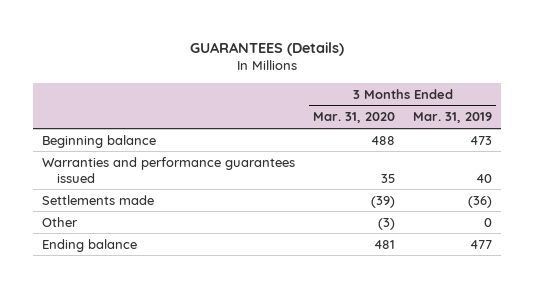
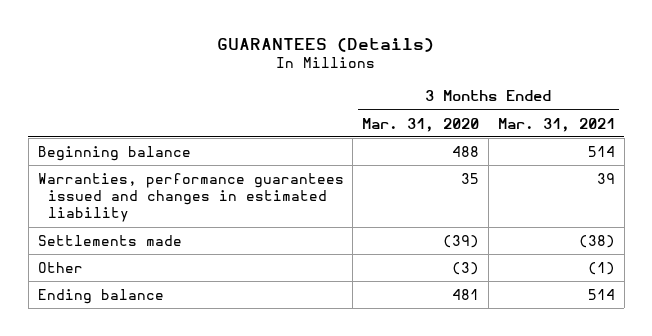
[413,112,493,124] Mar. 31, 2019 -> none
none -> [497,117,615,132] Mar. 31, 2021
[42,156,296,183] Warranties and performance guarantees issued -> [37,172,344,223] Warranties, performance guarantees issued and changes in estimated liability

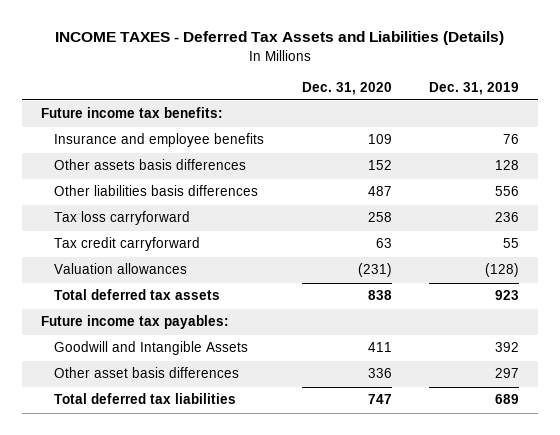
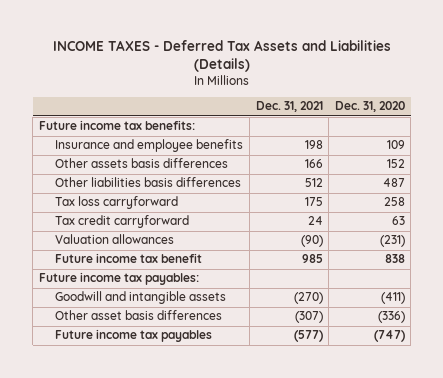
[429,81,520,95] Dec. 31, 2019 -> none
none -> [255,101,323,113] Dec. 31, 2021
[53,289,220,301] Total deferred tax assets -> [55,253,203,264] Future income tax benefit
[53,393,236,405] Total deferred tax liabilities -> none
[53,341,248,356] Goodwill and Intangible Assets -> [55,291,227,305] Goodwill and intangible assets
[367,342,392,353] 411 -> [380,292,405,305] (411)
[367,368,392,379] 336 -> [377,311,405,324] (336)
none -> [55,329,213,343] Future income tax payables

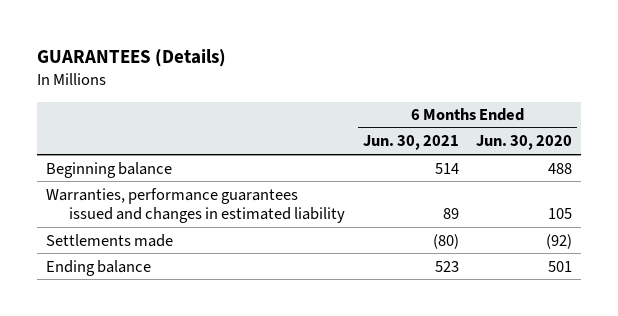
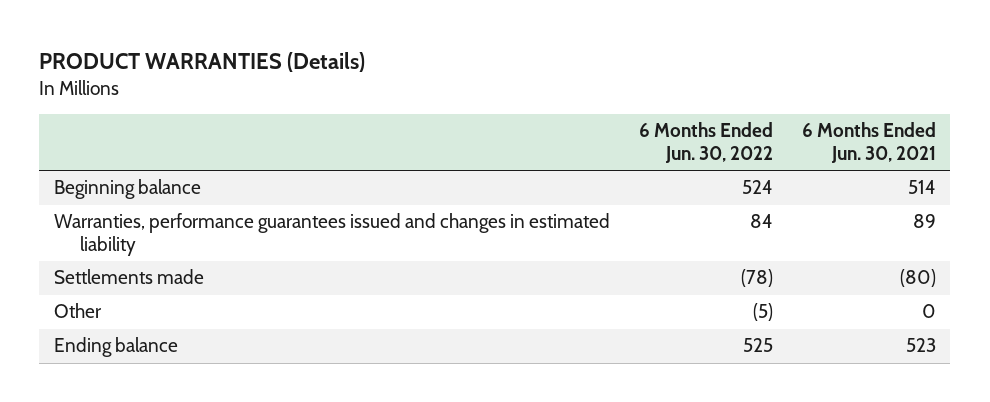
[36,48,226,67] GUARANTEES (Details) -> [39,51,366,72] PRODUCT WARRANTIES (Details)
[476,135,573,151] Jun. 30, 2020 -> none
none -> [638,122,773,164] 6 Months Ended Jun. 30, 2022
none -> [53,303,102,319] Other

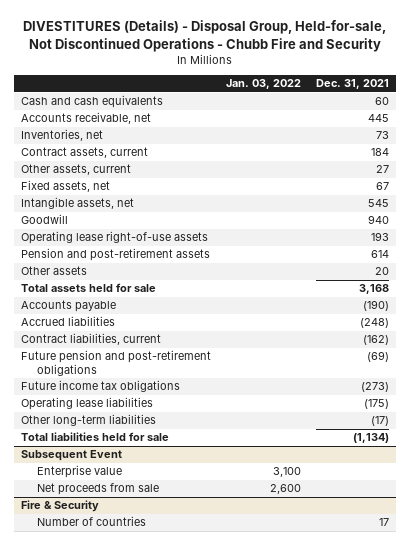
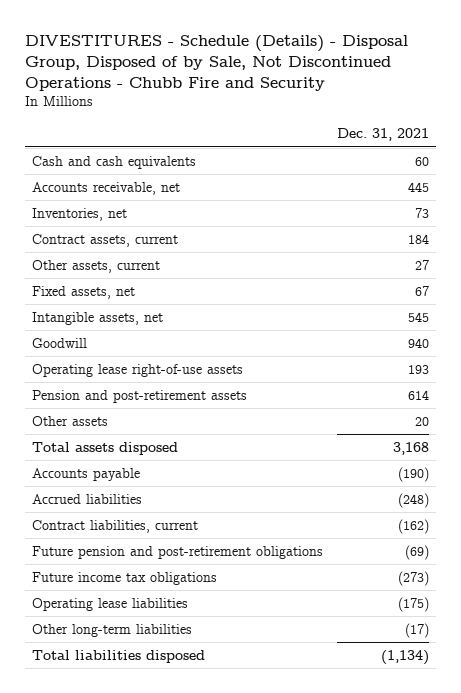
[23,20,387,52] DIVESTITURES (Details) - Disposal Group, Held-for-sale, Not Discontinued Operations - Chubb Fire and Security -> [24,34,408,92] DIVESTITURES - Schedule (Details) - Disposal Group, Disposed of by Sale, Not Discontinued Operations - Chubb Fire and Security
[226,79,302,90] Jan. 03, 2022 -> none
[21,283,157,293] Total assets held for sale -> [31,441,178,455] Total assets disposed
[21,450,123,462] Subsequent Event -> none
[36,465,122,479] Enterprise value -> none
[36,483,159,496] Net proceeds from sale -> none
[21,500,100,513] Fire & Security -> none
[36,516,146,527] Number of countries -> none
[21,432,170,442] Total liabilities held for sale -> [31,649,205,663] Total liabilities disposed

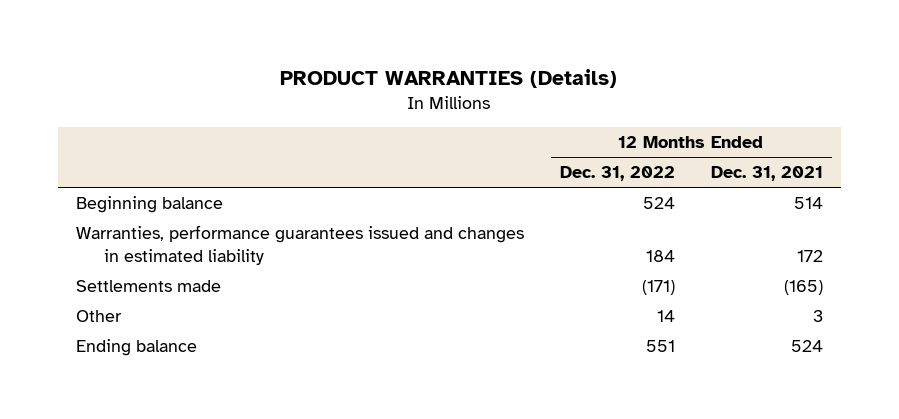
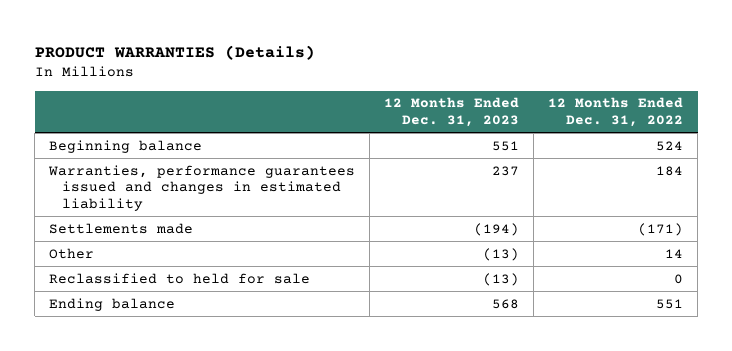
[711,166,824,182] Dec. 31, 2021 -> none
none -> [384,97,520,127] 12 Months Ended Dec. 31, 2023
none -> [49,272,311,284] Reclassified to held for sale

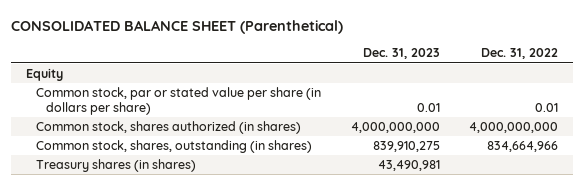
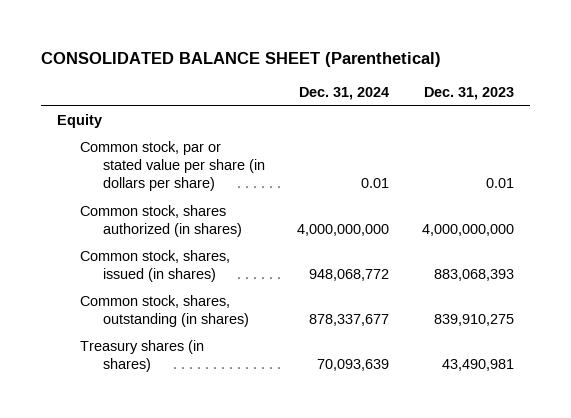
[481,48,559,60] Dec. 31, 2022 -> none
none -> [299,86,390,100] Dec. 31, 2024
none -> [80,249,231,282] Common stock, shares, issued (in shares)

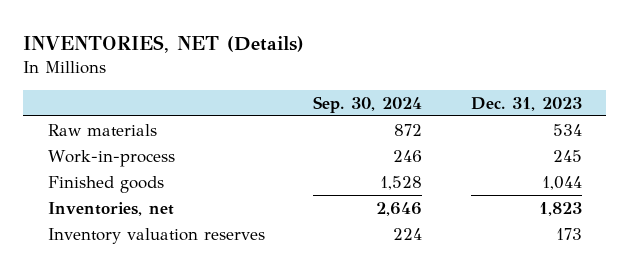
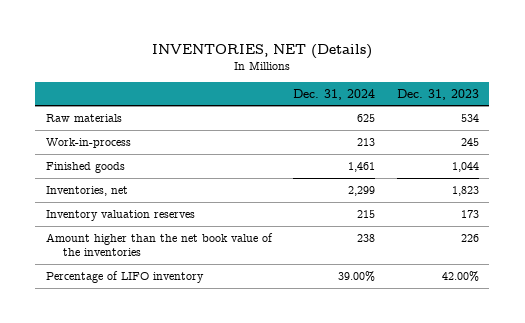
[313,95,423,113] Sep. 30, 2024 -> none
none -> [293,88,376,100] Dec. 31, 2024
none -> [45,232,273,257] Amount higher than the net book value of the inventories
none -> [45,270,204,283] Percentage of LIFO inventory

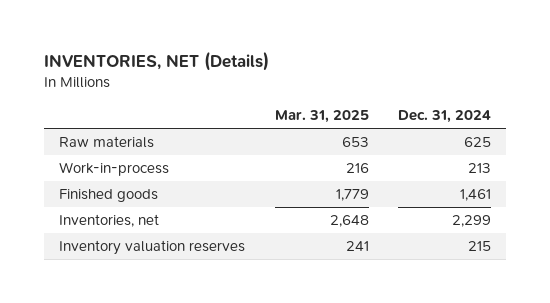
[396,88,479,100] Dec. 31, 2023 -> none
none -> [274,110,369,124] Mar. 31, 2025
[45,232,273,257] Amount higher than the net book value of the inventories -> none
[45,270,204,283] Percentage of LIFO inventory -> none

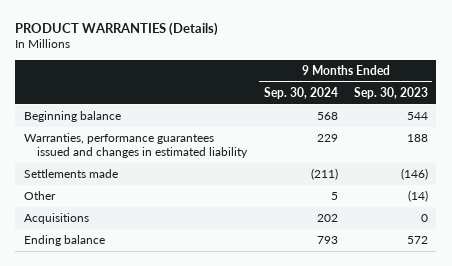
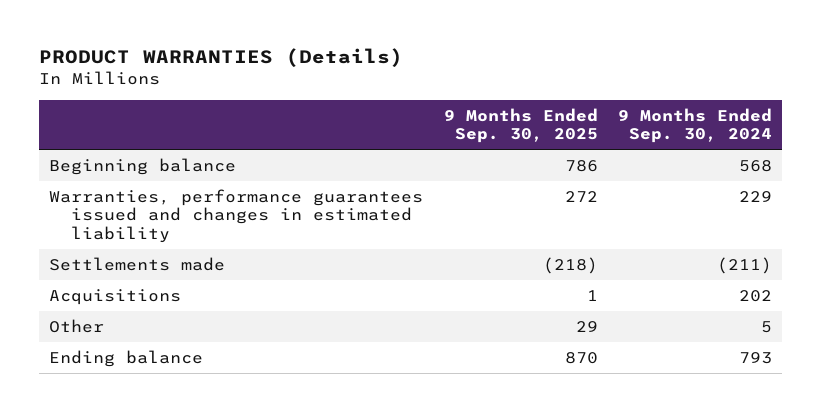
[353,86,428,99] Sep. 30, 2023 -> none
none -> [443,107,598,144] 9 Months Ended Sep. 30, 2025
[23,191,56,201] Other -> [49,318,105,333] Other

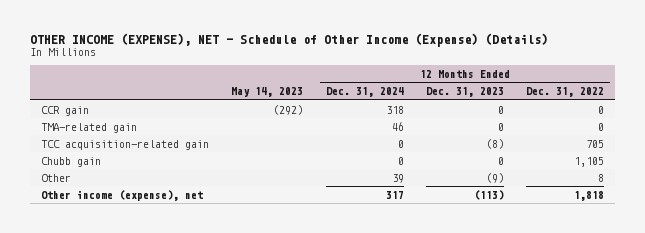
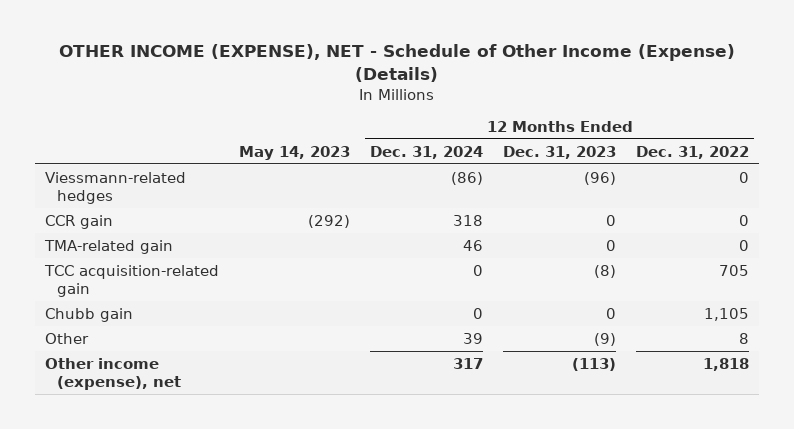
none -> [44,171,186,204] Viessmann-related hedges

